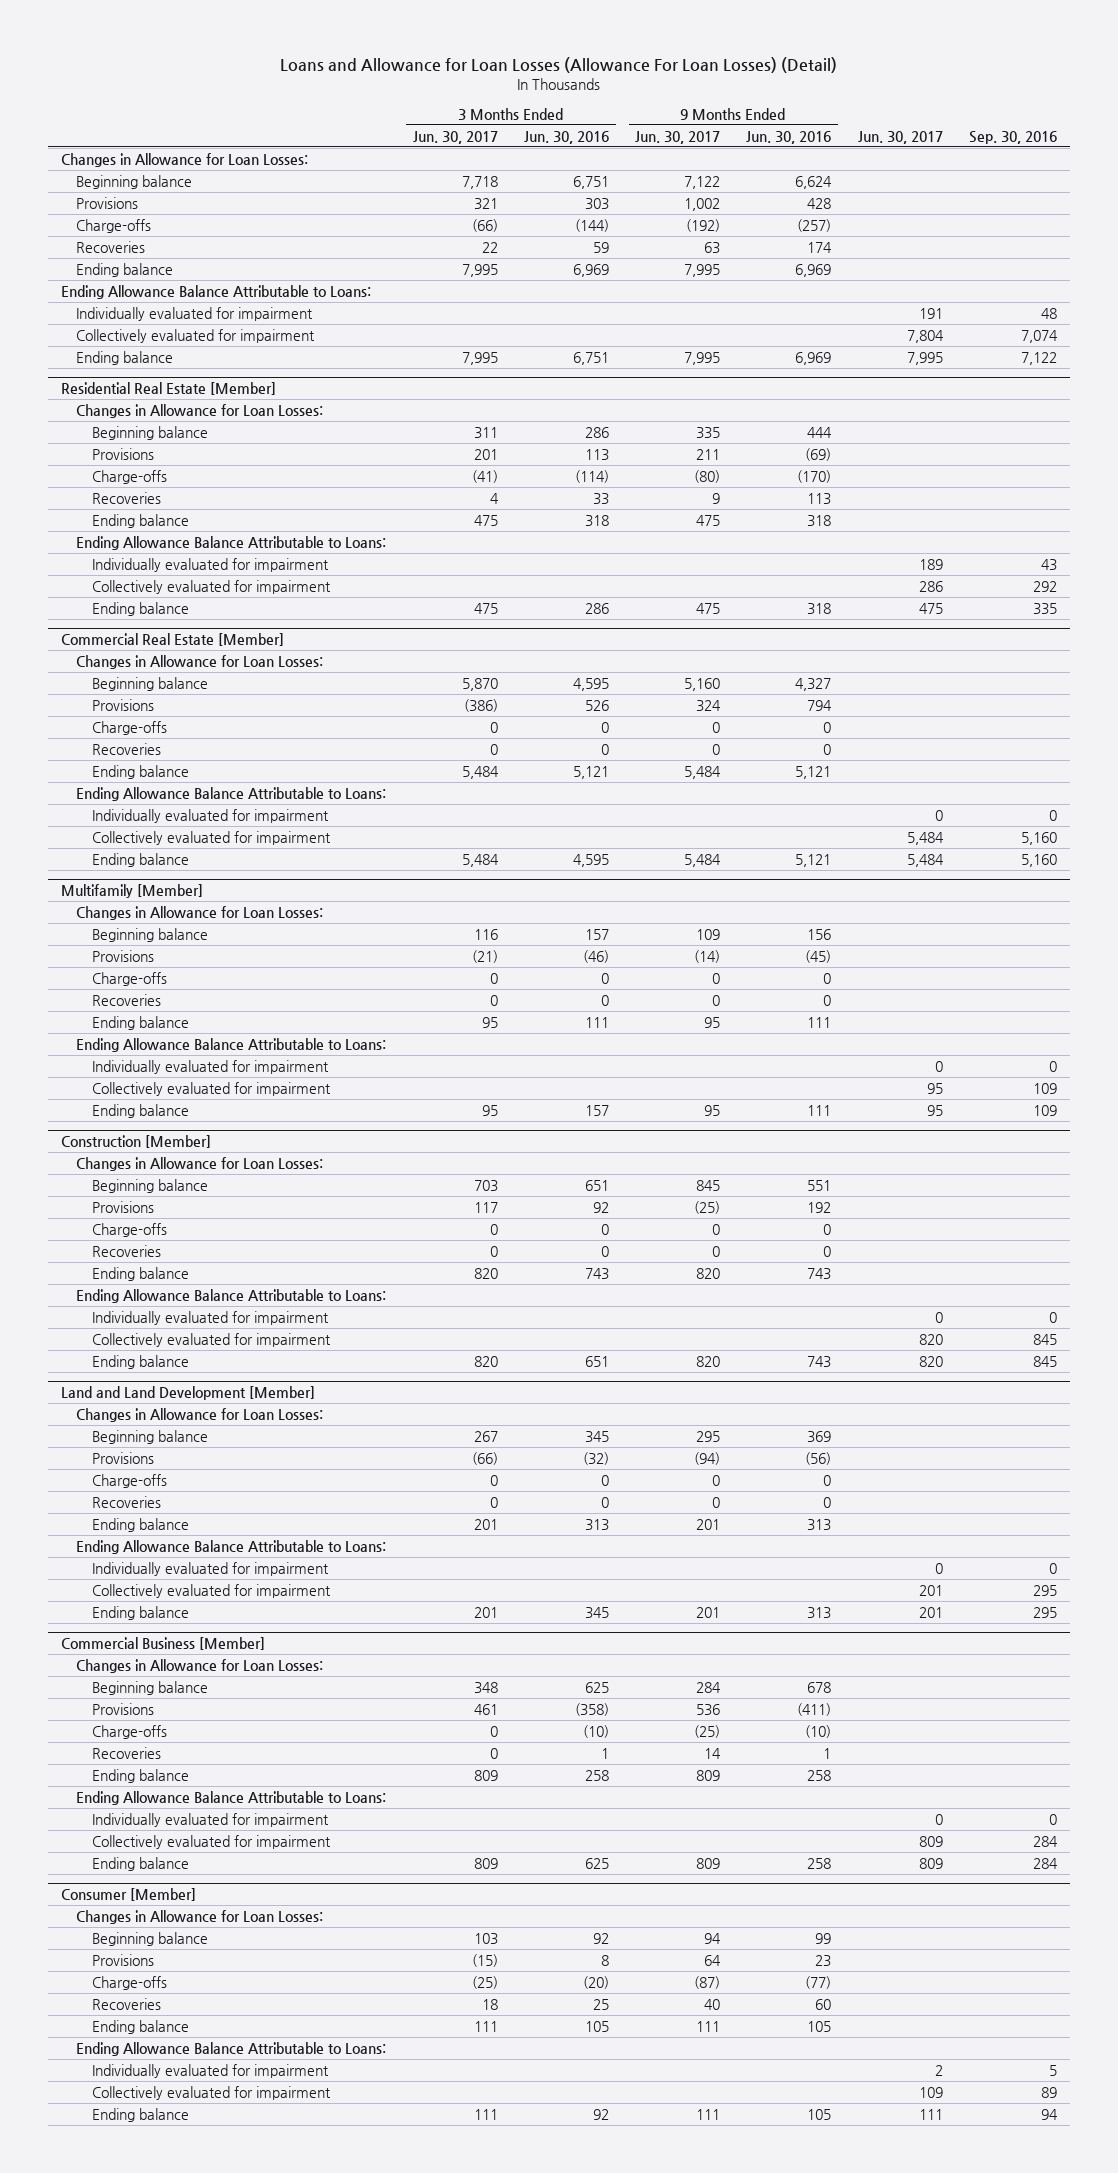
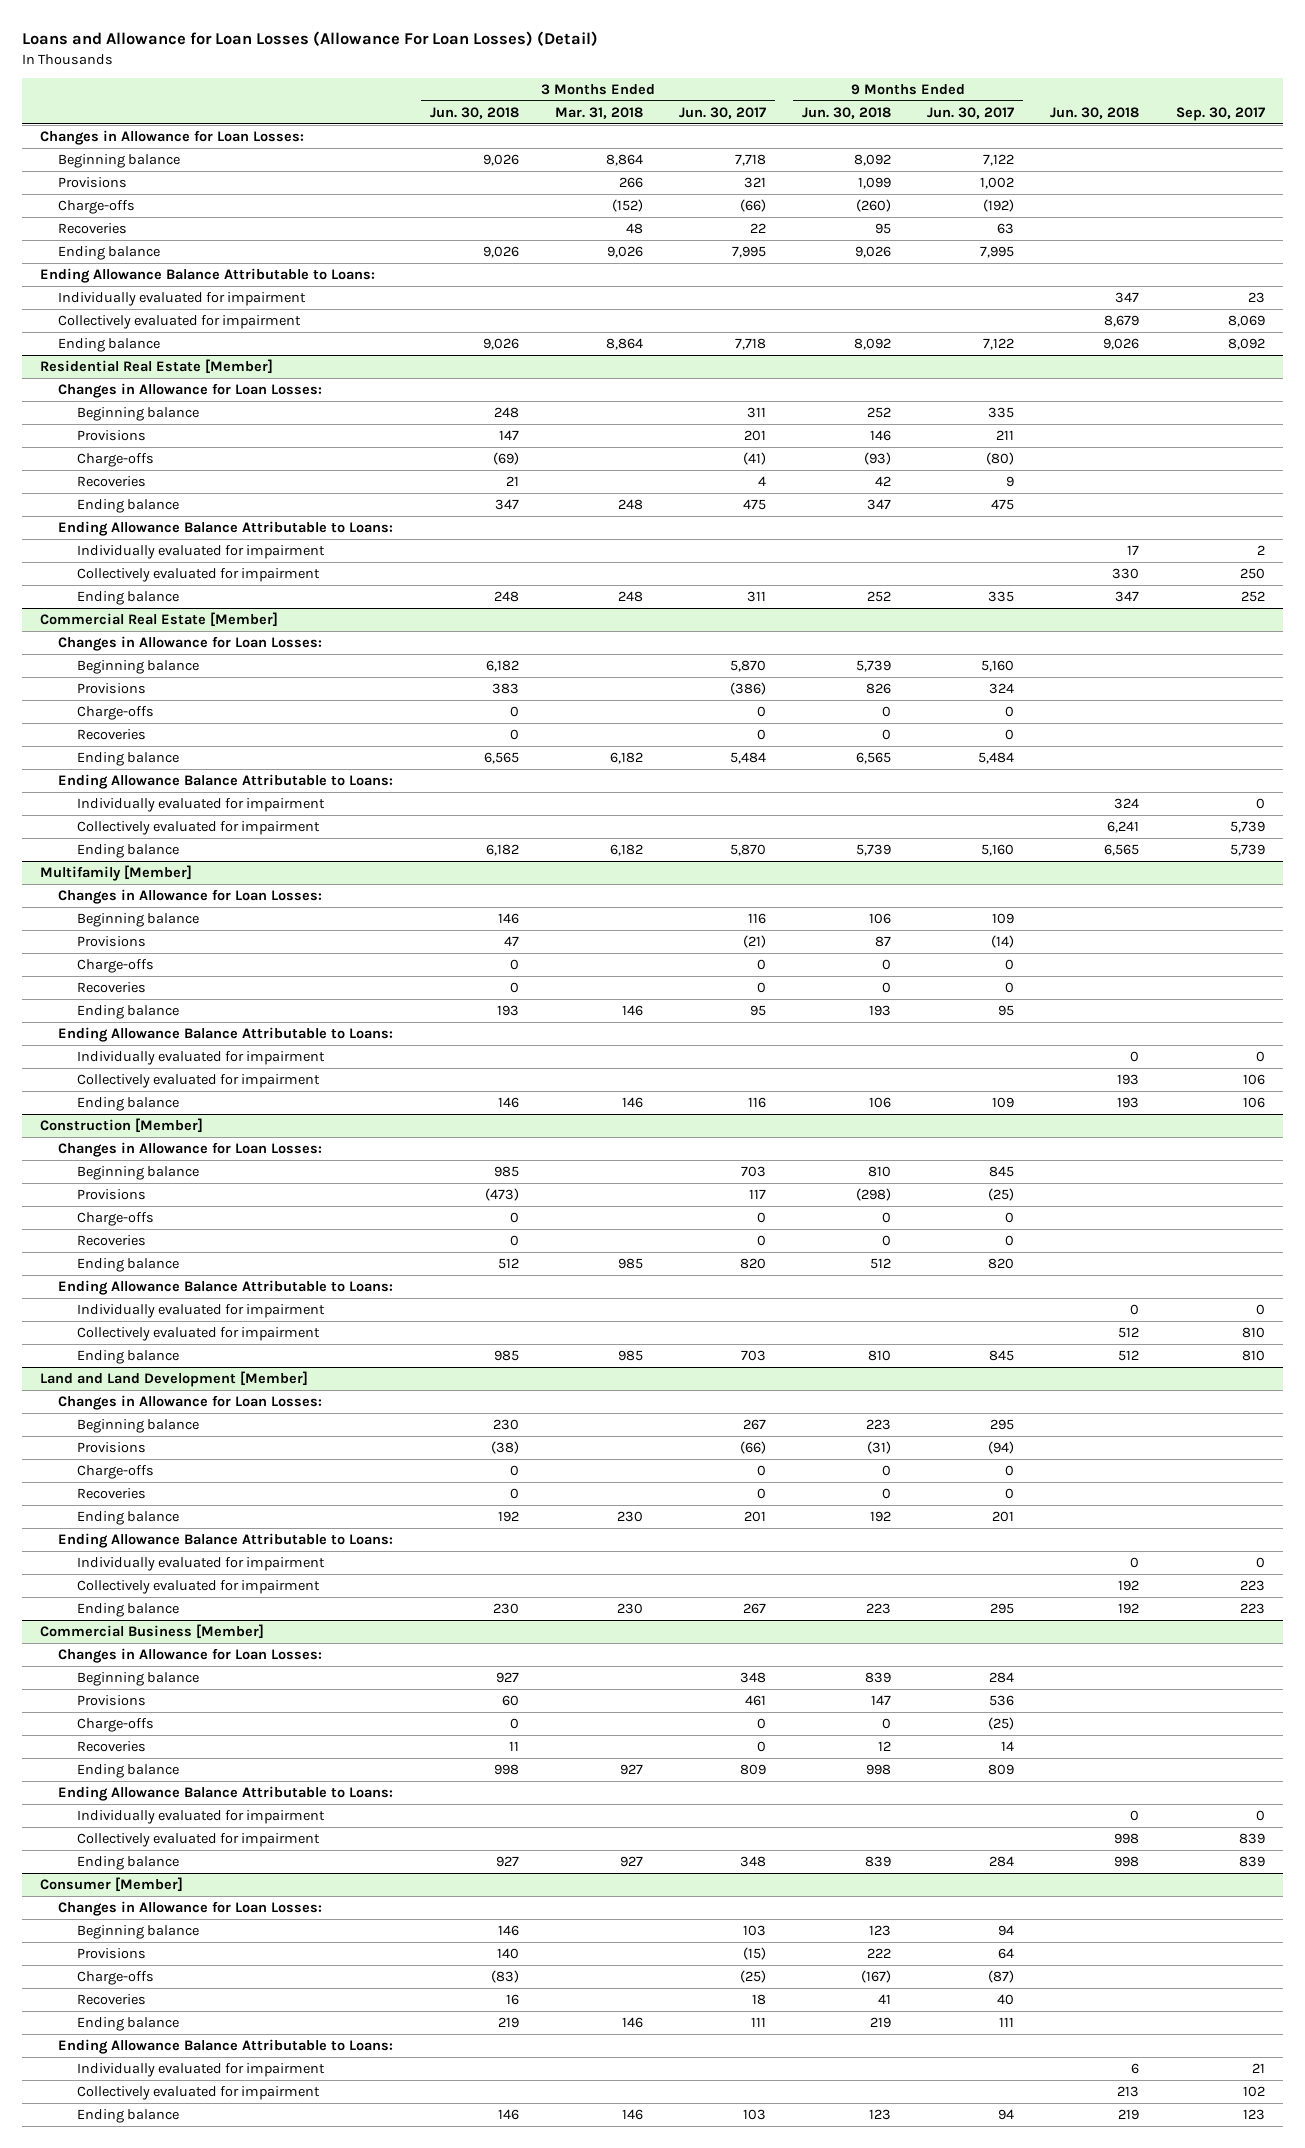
[523,130,609,144] Jun. 30, 2016 -> none
[746,130,832,144] Jun. 30, 2016 -> none
[857,130,943,144] Jun. 30, 2017 -> none
[969,130,1058,144] Sep. 30, 2016 -> none
none -> [429,106,519,119] Jun. 30, 2018
none -> [554,106,643,119] Mar. 31, 2018
none -> [802,106,892,119] Jun. 30, 2018
none -> [1050,106,1140,119] Jun. 30, 2018
none -> [1175,106,1265,121] Sep. 30, 2017
[461,351,498,365] 7,995 -> [734,337,766,350] 7,718
[684,351,721,365] 7,995 -> [983,337,1015,350] 7,122
[473,602,498,614] 475 -> [746,590,766,602] 311
[696,602,721,614] 475 -> [988,590,1015,602] 335
[461,853,499,867] 5,484 -> [729,843,766,856] 5,870
[684,853,722,867] 5,484 -> [981,843,1015,856] 5,160
[481,1104,498,1116] 95 -> [747,1096,766,1108] 116
[704,1104,721,1116] 95 -> [992,1096,1015,1108] 109
[473,1355,498,1367] 820 -> [740,1349,766,1361] 703
[696,1355,721,1367] 820 -> [989,1349,1015,1361] 845
[473,1606,498,1618] 201 -> [742,1602,766,1614] 267
[696,1606,721,1618] 201 -> [990,1602,1015,1614] 295
[473,1857,498,1869] 809 -> [739,1855,766,1867] 348
[696,1857,721,1869] 809 -> [989,1855,1015,1867] 284
[473,2108,498,2120] 111 -> [742,2108,766,2120] 103
[696,2108,721,2120] 111 -> [998,2108,1015,2120] 94

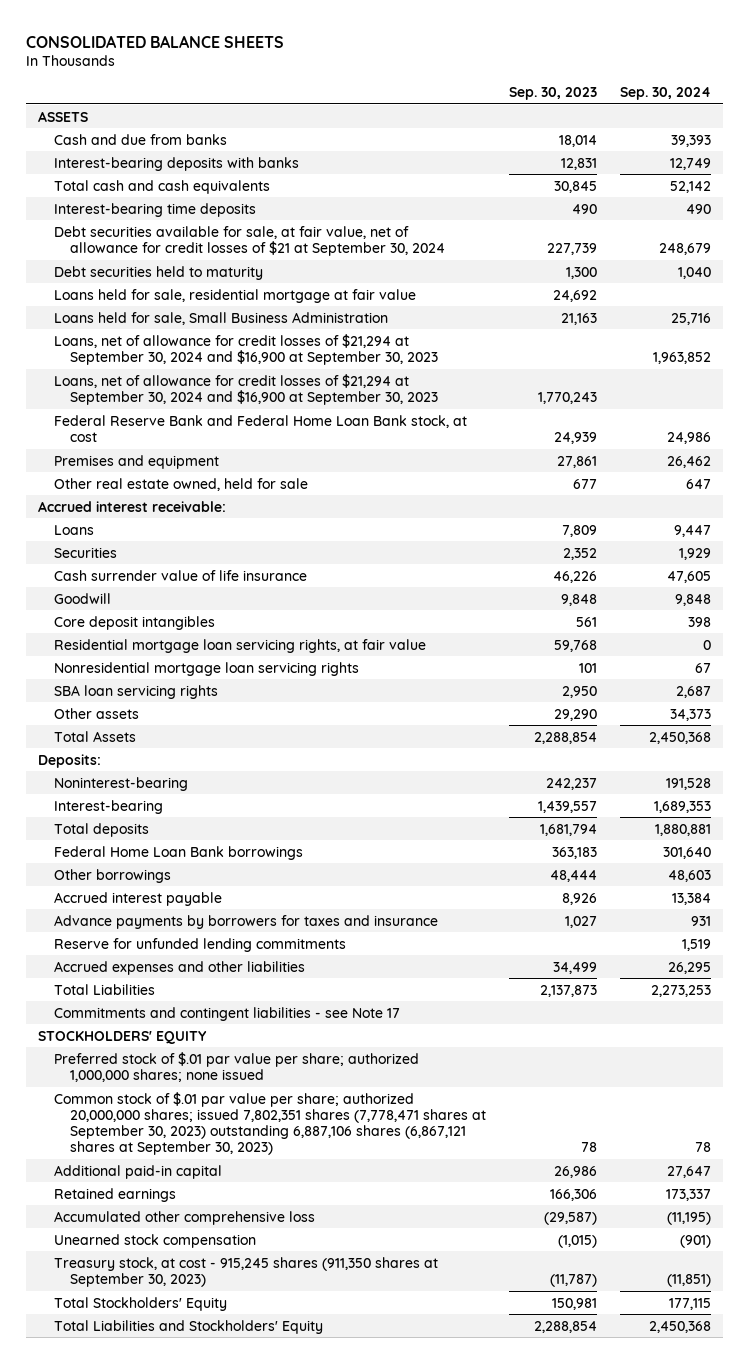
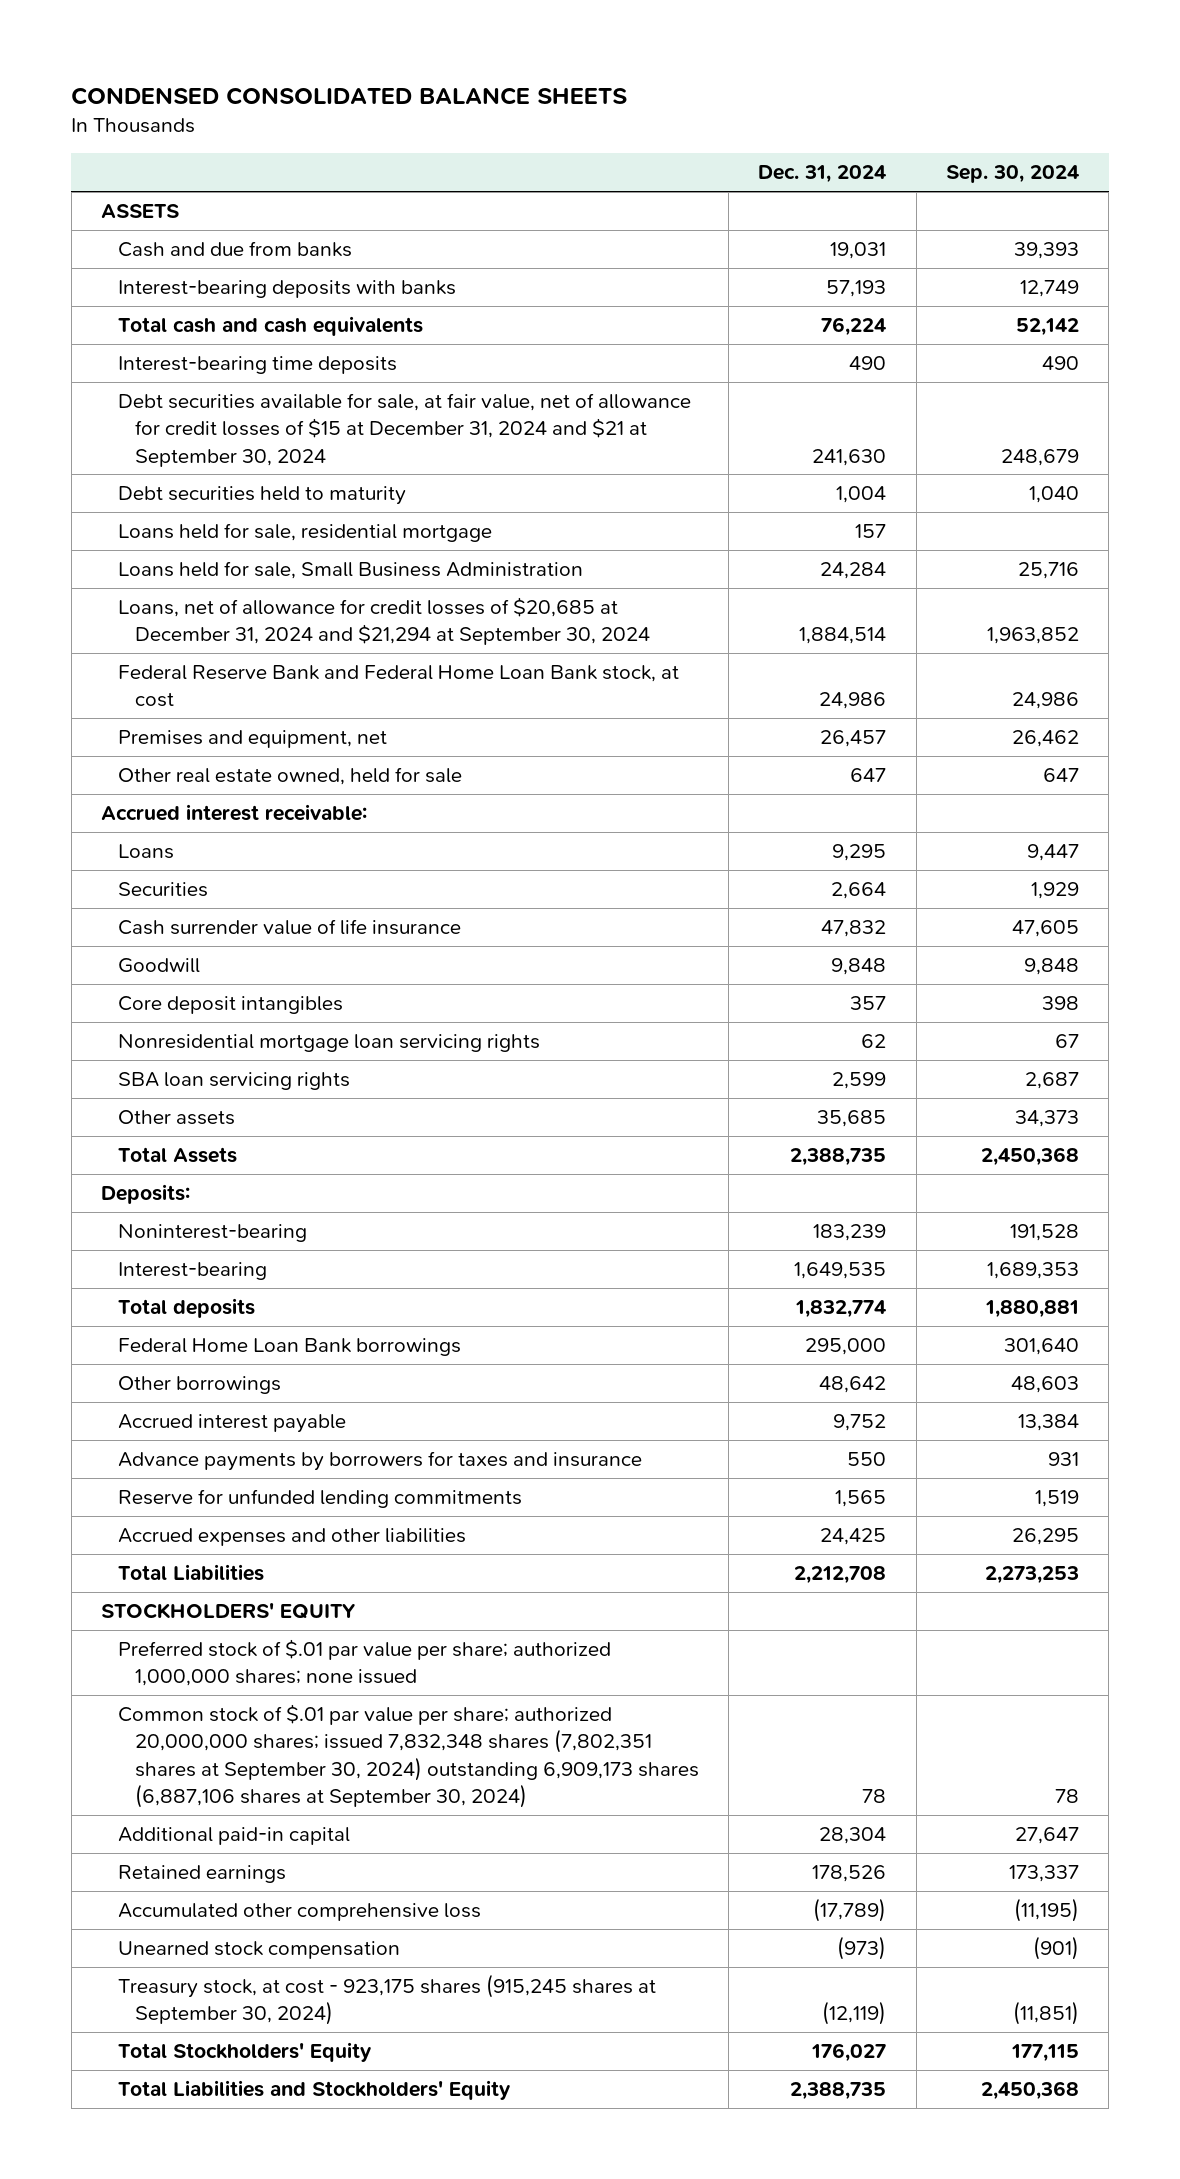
[26,34,285,48] CONSOLIDATED BALANCE SHEETS -> [71,86,628,105] CONDENSED CONSOLIDATED BALANCE SHEETS
[509,86,598,100] Sep. 30, 2023 -> none
none -> [758,165,887,184] Dec. 31, 2024
[53,225,446,256] Debt securities available for sale, at fair value, net of allowance for credit losses of $21 at September 30, 2024 -> [117,393,691,467] Debt securities available for sale, at fair value, net of allowance for credit losses of $15 at December 31, 2024 and $21 at September 30, 2024
[53,288,416,303] Loans held for sale, residential mortgage at fair value -> [117,523,492,543] Loans held for sale, residential mortgage
[53,373,439,405] Loans, net of allowance for credit losses of $21,294 at September 30, 2024 and $16,900 at September 30, 2023 -> none
[53,333,439,365] Loans, net of allowance for credit losses of $21,294 at September 30, 2024 and $16,900 at September 30, 2023 -> [117,597,650,646] Loans, net of allowance for credit losses of $20,685 at December 31, 2024 and $21,294 at September 30, 2024
[53,454,219,469] Premises and equipment -> [117,730,387,749] Premises and equipment, net
[53,638,426,653] Residential mortgage loan servicing rights, at fair value -> none
[53,1006,400,1021] Commitments and contingent liabilities - see Note 17 -> none
[53,1091,487,1156] Common stock of $.01 par value per share; authorized 20,000,000 shares; issued 7,802,351 shares (7,778,471 shares at September 30, 2023) outstanding 6,887,106 shares (6,867,121 shares at September 30, 2023) -> [117,1704,699,1808] Common stock of $.01 par value per share; authorized 20,000,000 shares; issued 7,832,348 shares (7,802,351 shares at September 30, 2024) outstanding 6,909,173 shares (6,887,106 shares at September 30, 2024)
[53,1256,438,1287] Treasury stock, at cost - 915,245 shares (911,350 shares at September 30, 2023) -> [117,1974,656,2026] Treasury stock, at cost - 923,175 shares (915,245 shares at September 30, 2024)

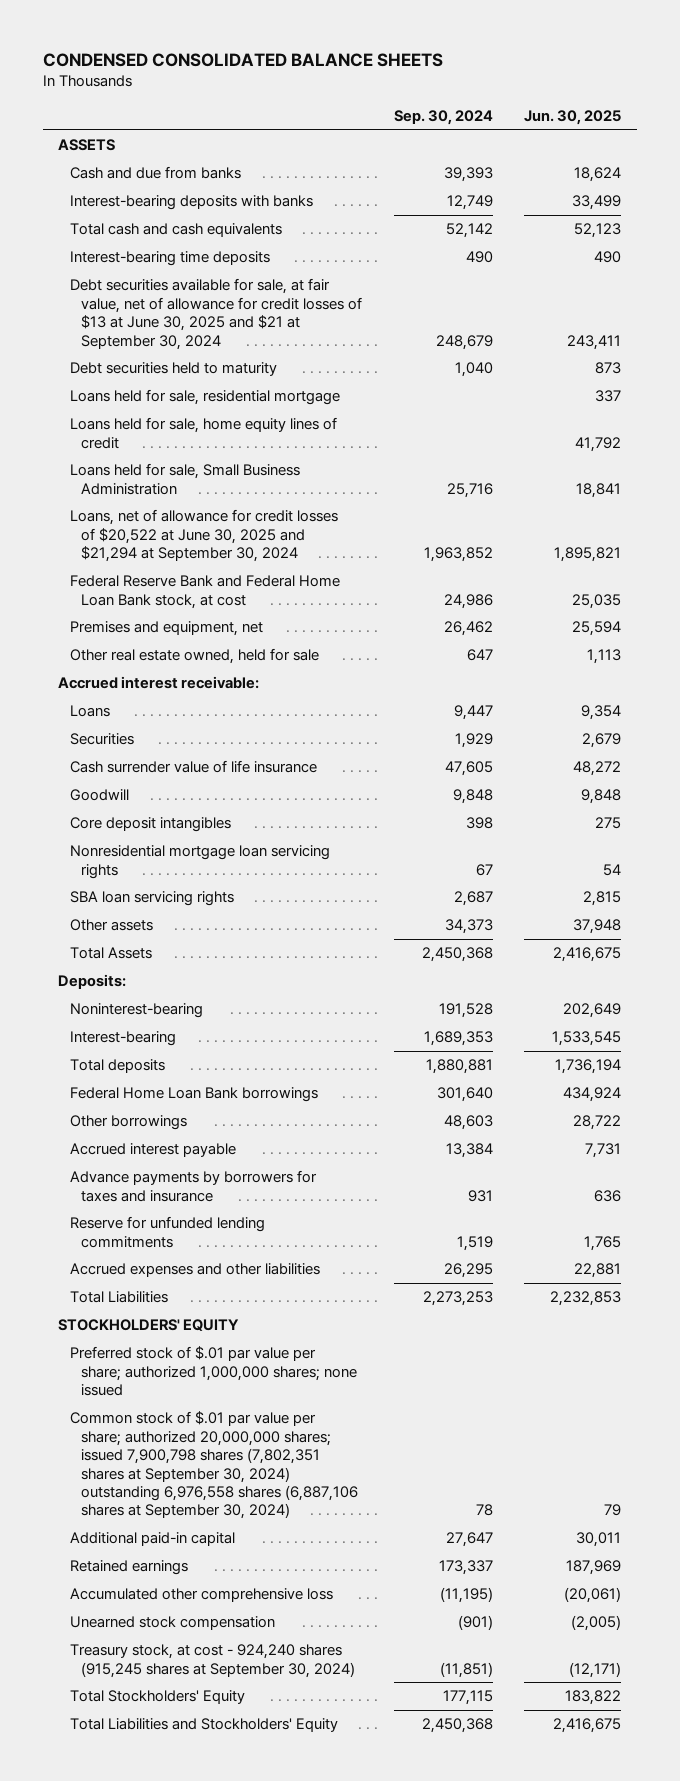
[758,165,887,184] Dec. 31, 2024 -> none
none -> [524,109,622,125] Jun. 30, 2025
[117,393,691,467] Debt securities available for sale, at fair value, net of allowance for credit losses of $15 at December 31, 2024 and $21 at September 30, 2024 -> [69,278,362,350] Debt securities available for sale, at fair value, net of allowance for credit losses of $13 at June 30, 2025 and $21 at September 30, 2024
none -> [69,417,337,449] Loans held for sale, home equity lines of credit
[117,597,650,646] Loans, net of allowance for credit losses of $20,685 at December 31, 2024 and $21,294 at September 30, 2024 -> [69,509,338,563] Loans, net of allowance for credit losses of $20,522 at June 30, 2025 and $21,294 at September 30, 2024
[117,1704,699,1808] Common stock of $.01 par value per share; authorized 20,000,000 shares; issued 7,832,348 shares (7,802,351 shares at September 30, 2024) outstanding 6,909,173 shares (6,887,106 shares at September 30, 2024) -> [69,1411,358,1520] Common stock of $.01 par value per share; authorized 20,000,000 shares; issued 7,900,798 shares (7,802,351 shares at September 30, 2024) outstanding 6,976,558 shares (6,887,106 shares at September 30, 2024)
[117,1974,656,2026] Treasury stock, at cost - 923,175 shares (915,245 shares at September 30, 2024) -> [69,1644,355,1678] Treasury stock, at cost - 924,240 shares (915,245 shares at September 30, 2024)

